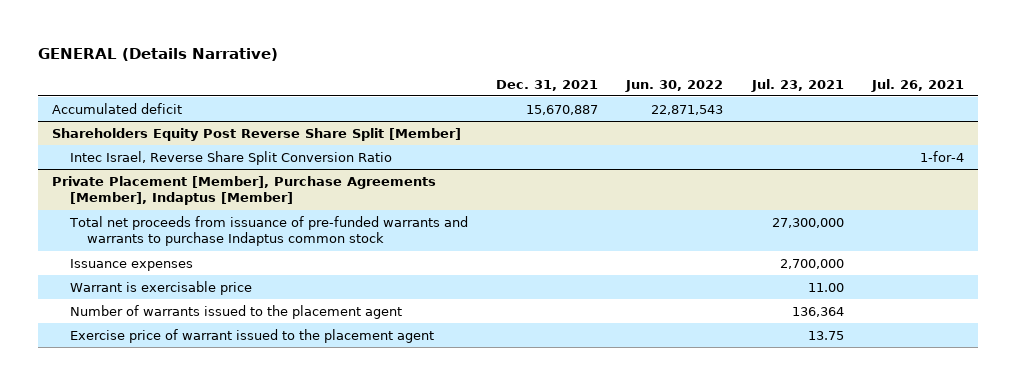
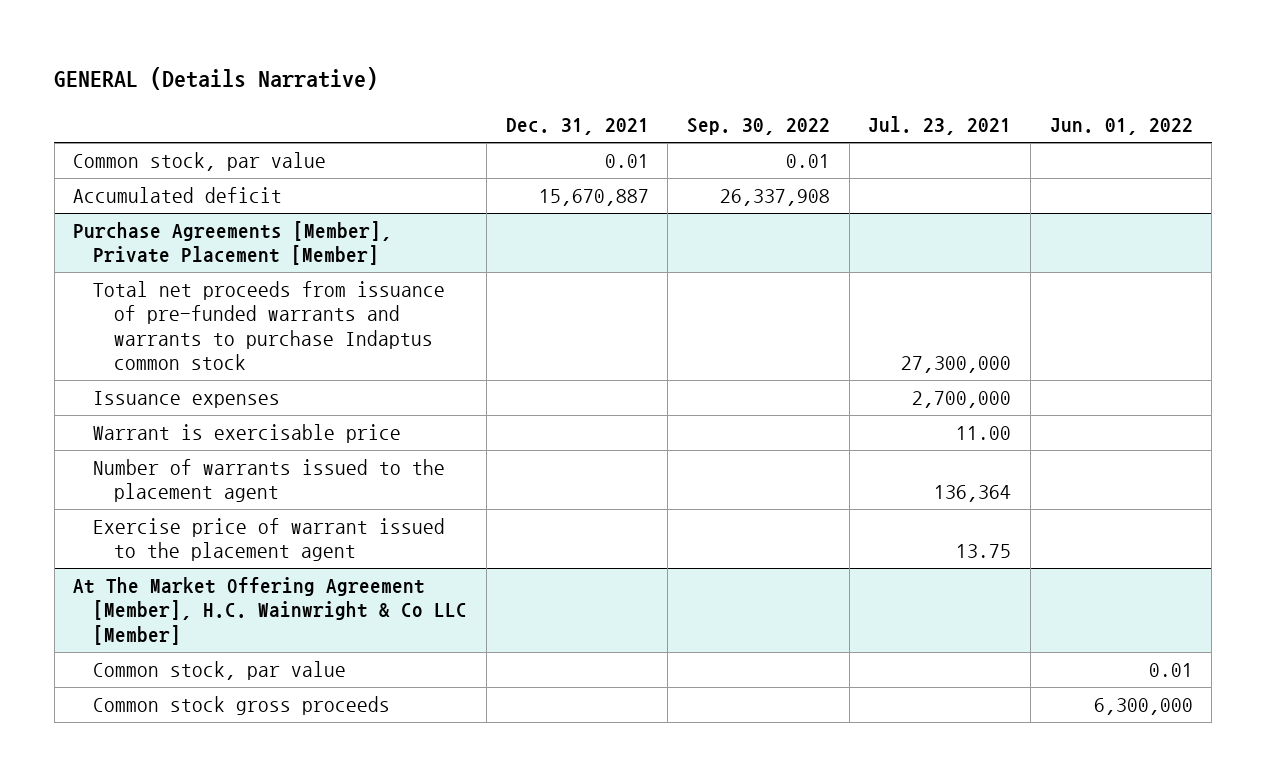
[625,79,724,92] Jun. 30, 2022 -> none
[871,78,965,92] Jul. 26, 2021 -> none
none -> [687,118,831,136] Sep. 30, 2022
none -> [1049,118,1193,136] Jun. 01, 2022
none -> [73,152,327,172] Common stock, par value
[52,127,462,141] Shareholders Equity Post Reverse Share Split [Member] -> none
[69,150,392,165] Intec Israel, Reverse Share Split Conversion Ratio -> none
[52,175,437,206] Private Placement [Member], Purchase Agreements [Member], Indaptus [Member] -> [73,221,393,266] Purchase Agreements [Member], Private Placement [Member]
none -> [73,577,468,645] At The Market Offering Agreement [Member], H.C. Wainwright & Co LLC [Member]
none -> [93,661,347,681] Common stock, par value
none -> [93,696,391,716] Common stock gross proceeds

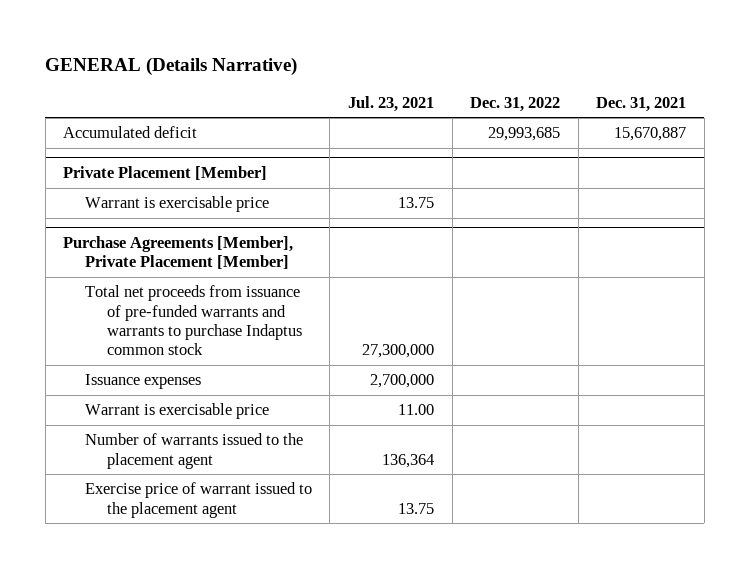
[687,118,831,136] Sep. 30, 2022 -> none
[1049,118,1193,136] Jun. 01, 2022 -> none
none -> [470,96,561,112] Dec. 31, 2022
[73,152,327,172] Common stock, par value -> none
none -> [63,165,268,180] Private Placement [Member]
none -> [84,196,269,213] Warrant is exercisable price
[73,577,468,645] At The Market Offering Agreement [Member], H.C. Wainwright & Co LLC [Member] -> none
[93,661,347,681] Common stock, par value -> none
[93,696,391,716] Common stock gross proceeds -> none

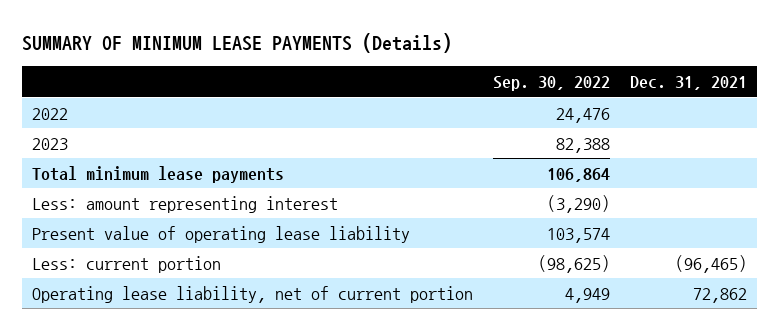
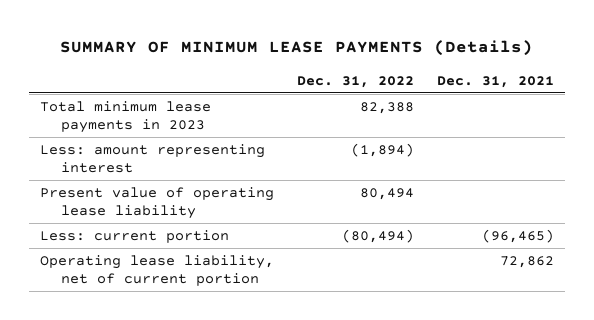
[492,76,610,92] Sep. 30, 2022 -> none
none -> [297,75,415,88] Dec. 31, 2022
[32,107,69,120] 2022 -> none
[32,137,69,150] 2023 -> none
[32,165,285,183] Total minimum lease payments -> [40,100,212,134] Total minimum lease payments in 2023

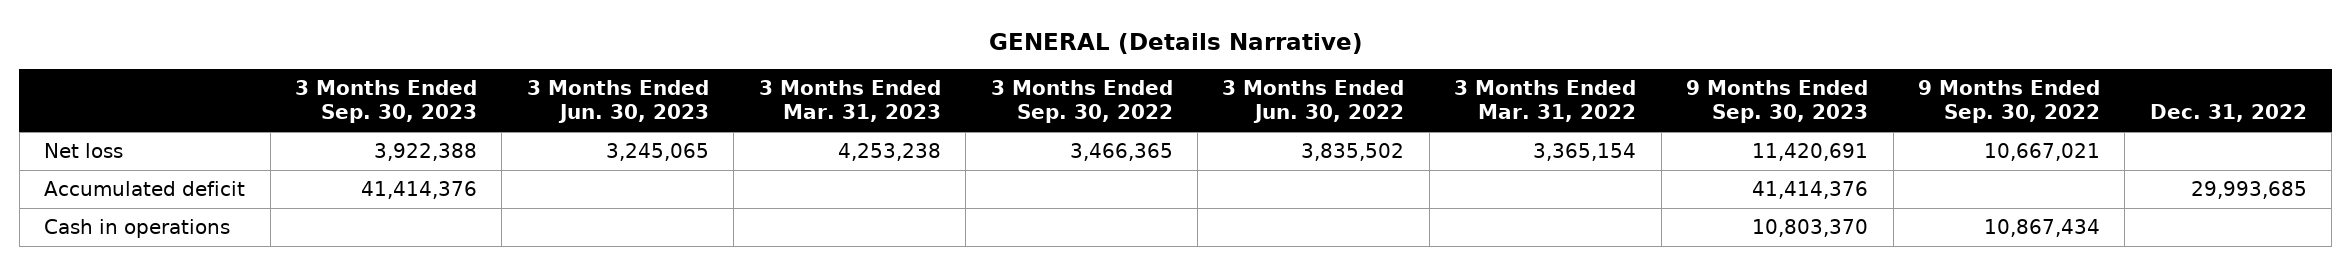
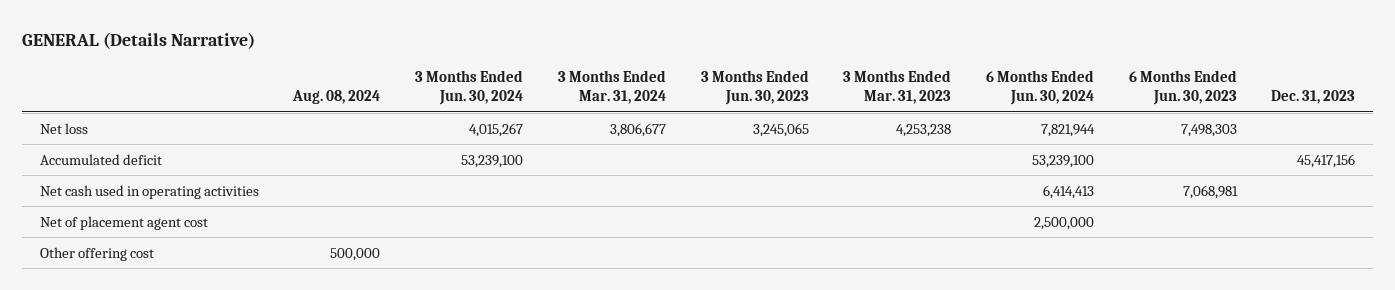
[295,80,478,124] 3 Months Ended Sep. 30, 2023 -> none
[990,80,1173,124] 3 Months Ended Sep. 30, 2022 -> none
[1222,80,1405,124] 3 Months Ended Jun. 30, 2022 -> none
[1454,80,1637,123] 3 Months Ended Mar. 31, 2022 -> none
[1686,80,1869,124] 9 Months Ended Sep. 30, 2023 -> none
[1917,80,2100,124] 9 Months Ended Sep. 30, 2022 -> none
[2149,104,2307,123] Dec. 31, 2022 -> none
none -> [292,90,381,105] Aug. 08, 2024
none -> [415,69,524,106] 3 Months Ended Jun. 30, 2024
none -> [557,69,666,105] 3 Months Ended Mar. 31, 2024
none -> [986,69,1095,106] 6 Months Ended Jun. 30, 2024
none -> [1128,69,1237,106] 6 Months Ended Jun. 30, 2023
none -> [1271,90,1356,105] Dec. 31, 2023
[44,219,231,239] Cash in operations -> [39,184,259,199] Net cash used in operating activities
none -> [39,215,208,230] Net of placement agent cost
none -> [39,246,154,261] Other offering cost

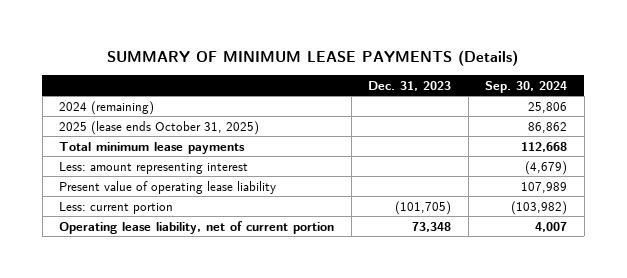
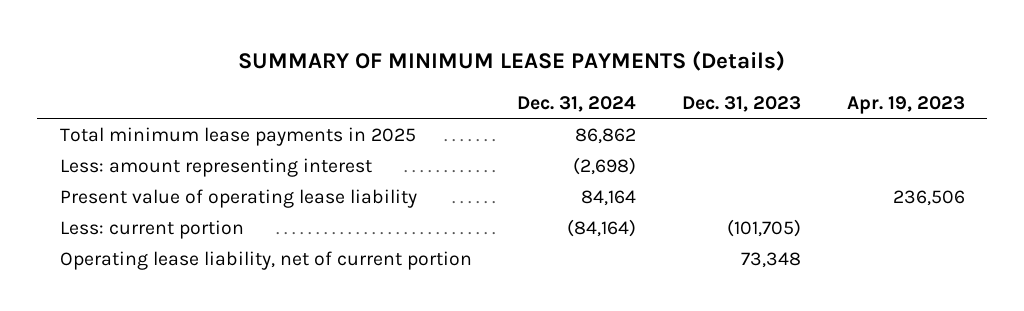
[485,80,568,93] Sep. 30, 2024 -> none
none -> [517,95,637,112] Dec. 31, 2024
none -> [846,95,965,114] Apr. 19, 2023
[59,100,155,115] 2024 (remaining) -> none
[59,120,260,135] 2025 (lease ends October 31, 2025) -> none
[59,141,246,154] Total minimum lease payments -> [59,126,416,146] Total minimum lease payments in 2025

